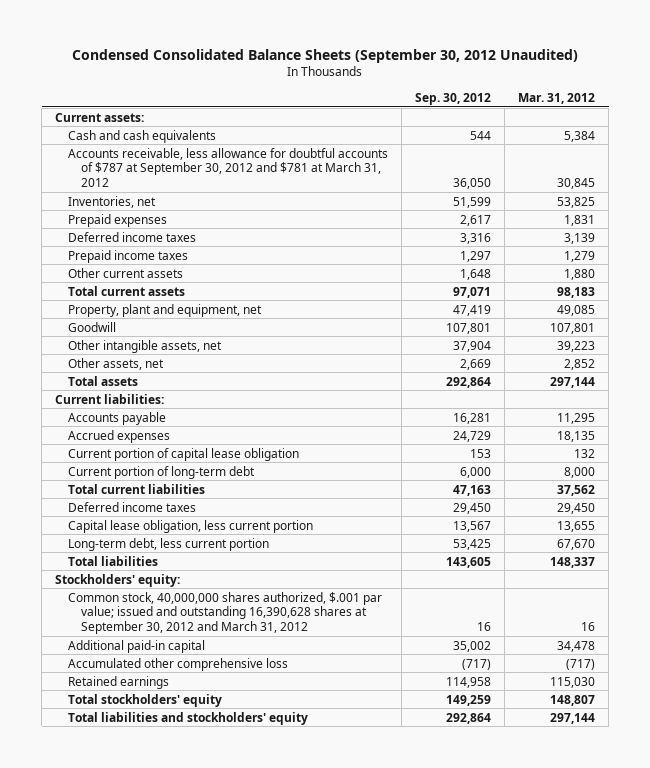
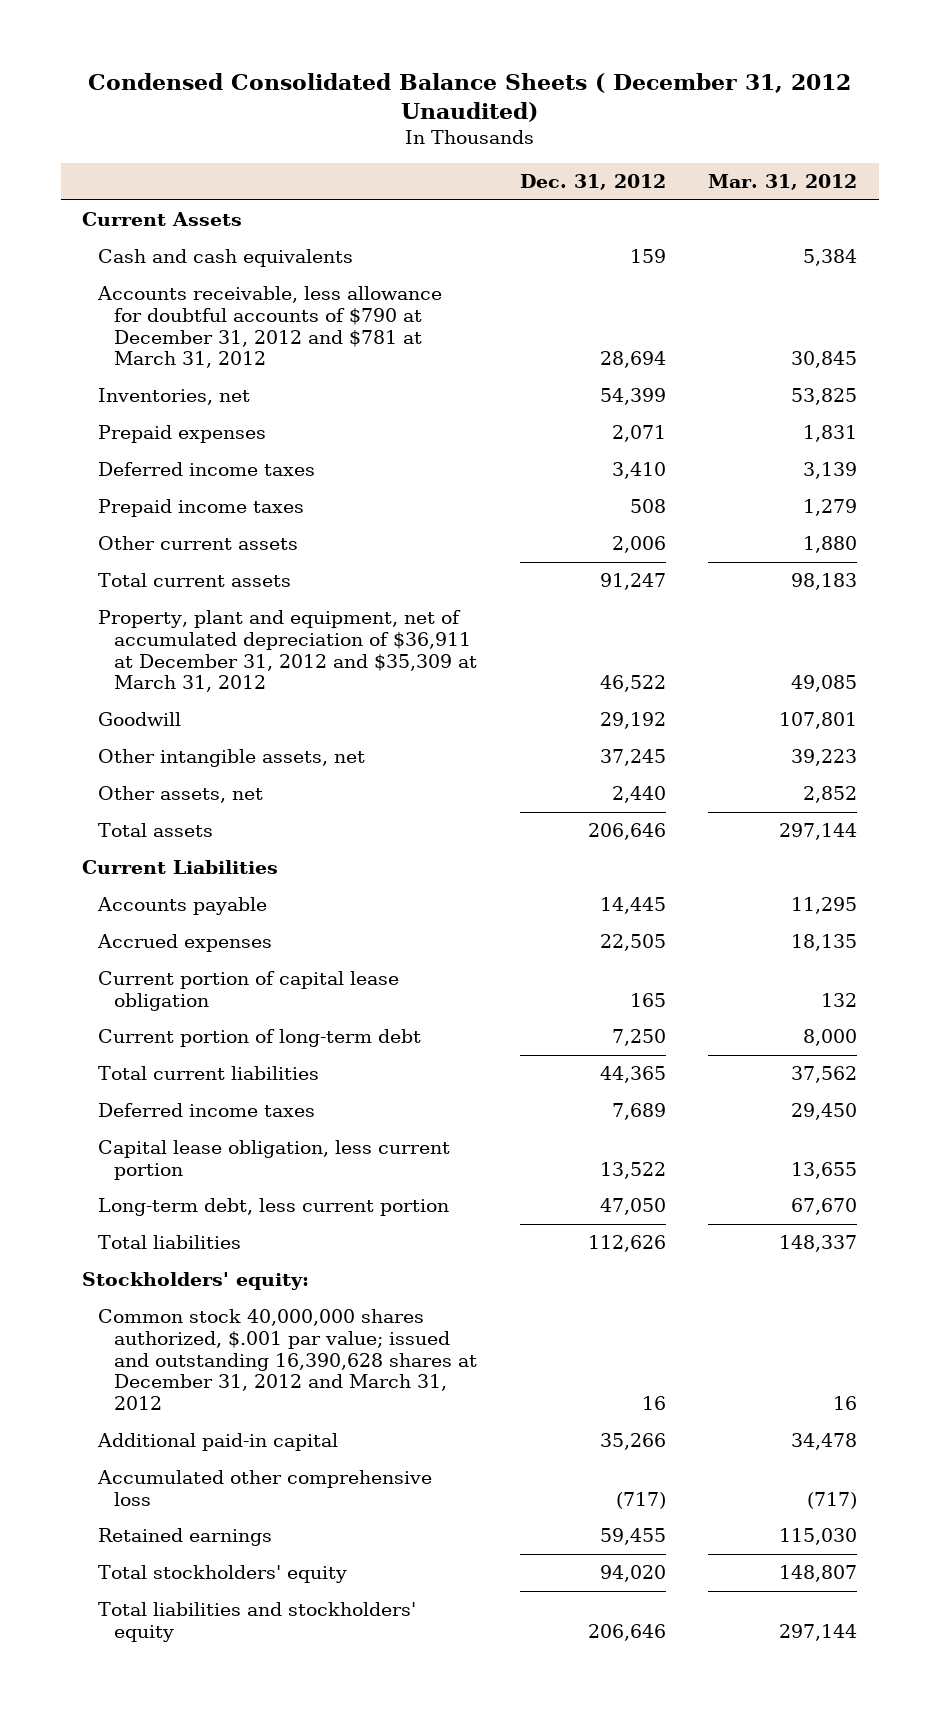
[72,49,579,64] Condensed Consolidated Balance Sheets (September 30, 2012 Unaudited) -> [87,73,851,123] Condensed Consolidated Balance Sheets ( December 31, 2012 Unaudited)
[415,92,492,105] Sep. 30, 2012 -> none
none -> [519,174,666,191] Dec. 31, 2012
[55,112,145,122] Current assets: -> [82,212,243,227] Current Assets
[67,147,388,188] Accounts receivable, less allowance for doubtful accounts of $787 at September 30, 2012 and $781 at March 31, 2012 -> [97,286,443,369] Accounts receivable, less allowance for doubtful accounts of $790 at December 31, 2012 and $781 at March 31, 2012
[67,303,262,317] Property, plant and equipment, net -> [98,610,478,693] Property, plant and equipment, net of accumulated depreciation of $36,911 at December 31, 2012 and $35,309 at March 31, 2012
[55,393,165,404] Current liabilities: -> [82,860,279,875] Current Liabilities
[67,591,382,635] Common stock, 40,000,000 shares authorized, $.001 par value; issued and outstanding 16,390,628 shares at September 30, 2012 and March 31, 2012 -> [98,1309,478,1411] Common stock 40,000,000 shares authorized, $.001 par value; issued and outstanding 16,390,628 shares at December 31, 2012 and March 31, 2012

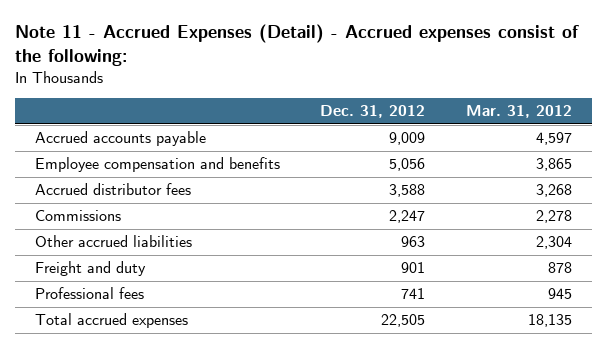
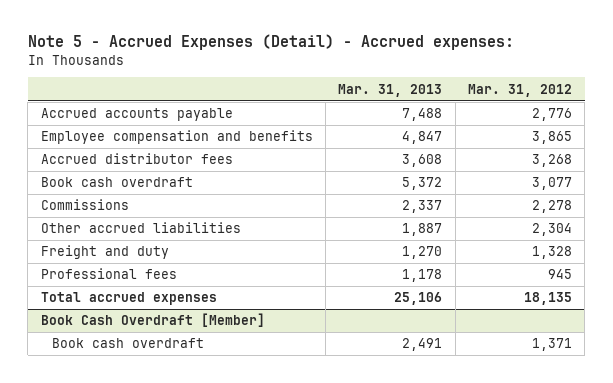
[14,24,579,67] Note 11 - Accrued Expenses (Detail) - Accrued expenses consist of the following: -> [27,34,514,51] Note 5 - Accrued Expenses (Detail) - Accrued expenses:
[320,105,426,119] Dec. 31, 2012 -> none
none -> [338,83,443,97] Mar. 31, 2013
[535,132,572,146] 4,597 -> [532,108,573,122] 2,776
none -> [40,177,193,188] Book cash overdraft
[547,262,572,274] 878 -> [532,246,573,260] 1,328
none -> [40,313,265,328] Book Cash Overdraft [Member]
none -> [51,338,204,349] Book cash overdraft

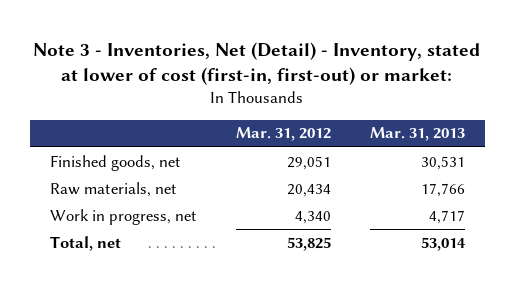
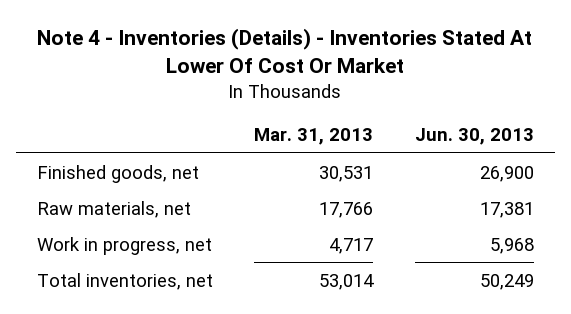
[33,41,481,86] Note 3 - Inventories, Net (Detail) - Inventory, stated at lower of cost (first-in, first-out) or market: -> [37,27,533,74] Note 4 - Inventories (Details) - Inventories Stated At Lower Of Cost Or Market
[235,127,331,142] Mar. 31, 2012 -> none
none -> [415,128,535,146] Jun. 30, 2013
[49,235,121,251] Total, net -> [36,272,213,290] Total inventories, net

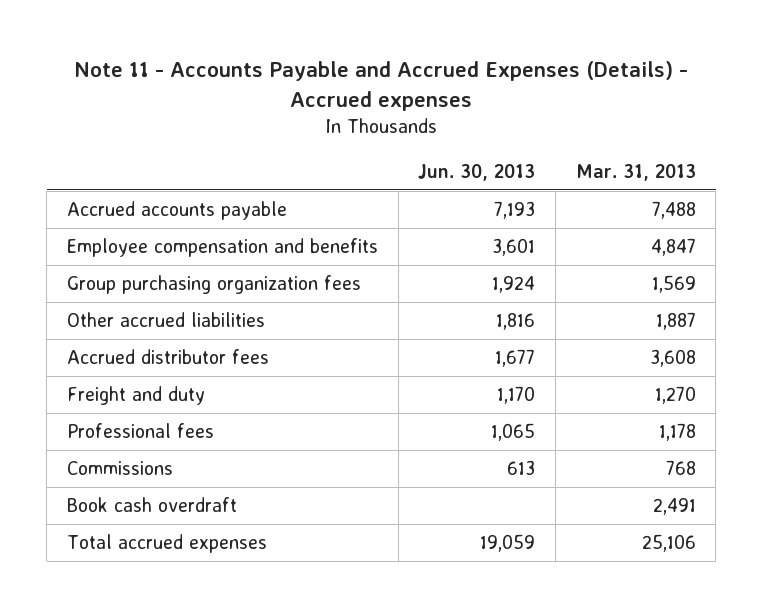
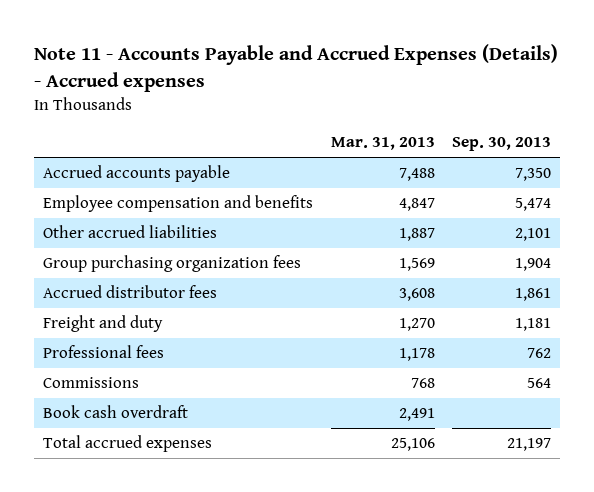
[418,163,536,181] Jun. 30, 2013 -> none
none -> [452,137,552,152] Sep. 30, 2013
[67,275,362,295] Group purchasing organization fees -> [42,255,301,273] Group purchasing organization fees

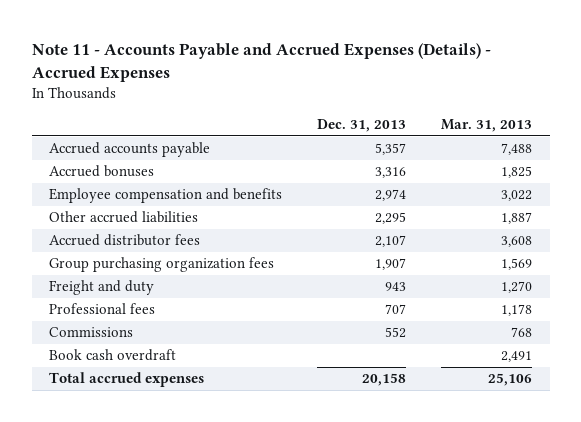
[33,44,558,92] Note 11 - Accounts Payable and Accrued Expenses (Details) - Accrued expenses -> [31,42,491,83] Note 11 - Accounts Payable and Accrued Expenses (Details) - Accrued Expenses
[452,137,552,152] Sep. 30, 2013 -> none
none -> [317,119,407,133] Dec. 31, 2013
none -> [49,165,155,178] Accrued bonuses
[398,198,435,212] 4,847 -> [501,190,533,202] 3,022
[42,255,301,273] Group purchasing organization fees -> [49,257,275,273] Group purchasing organization fees

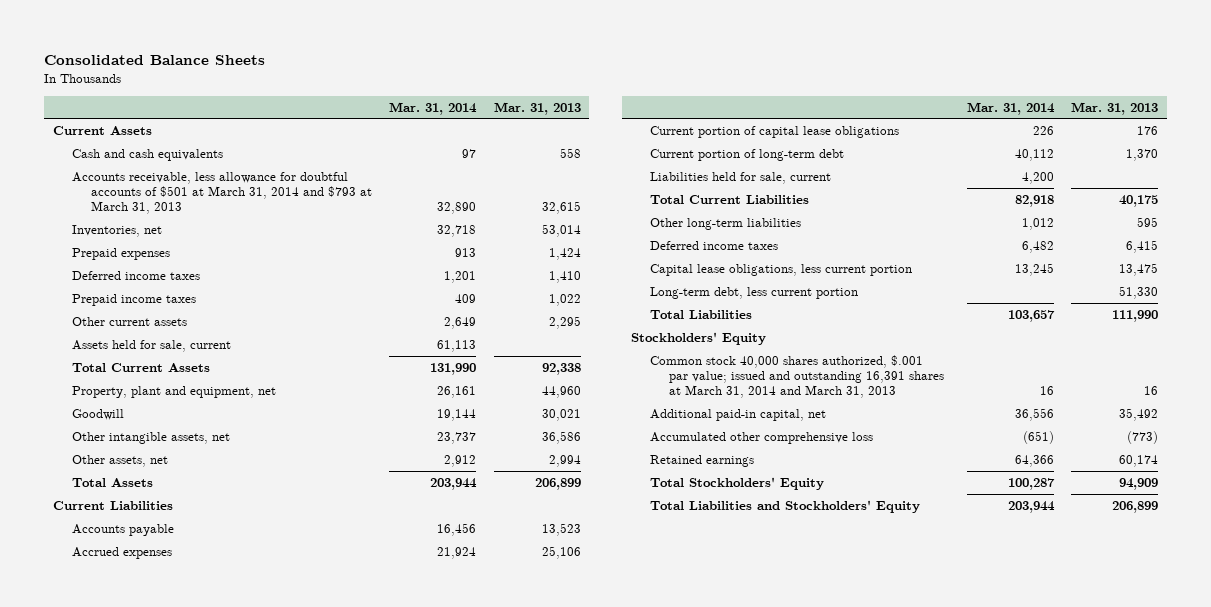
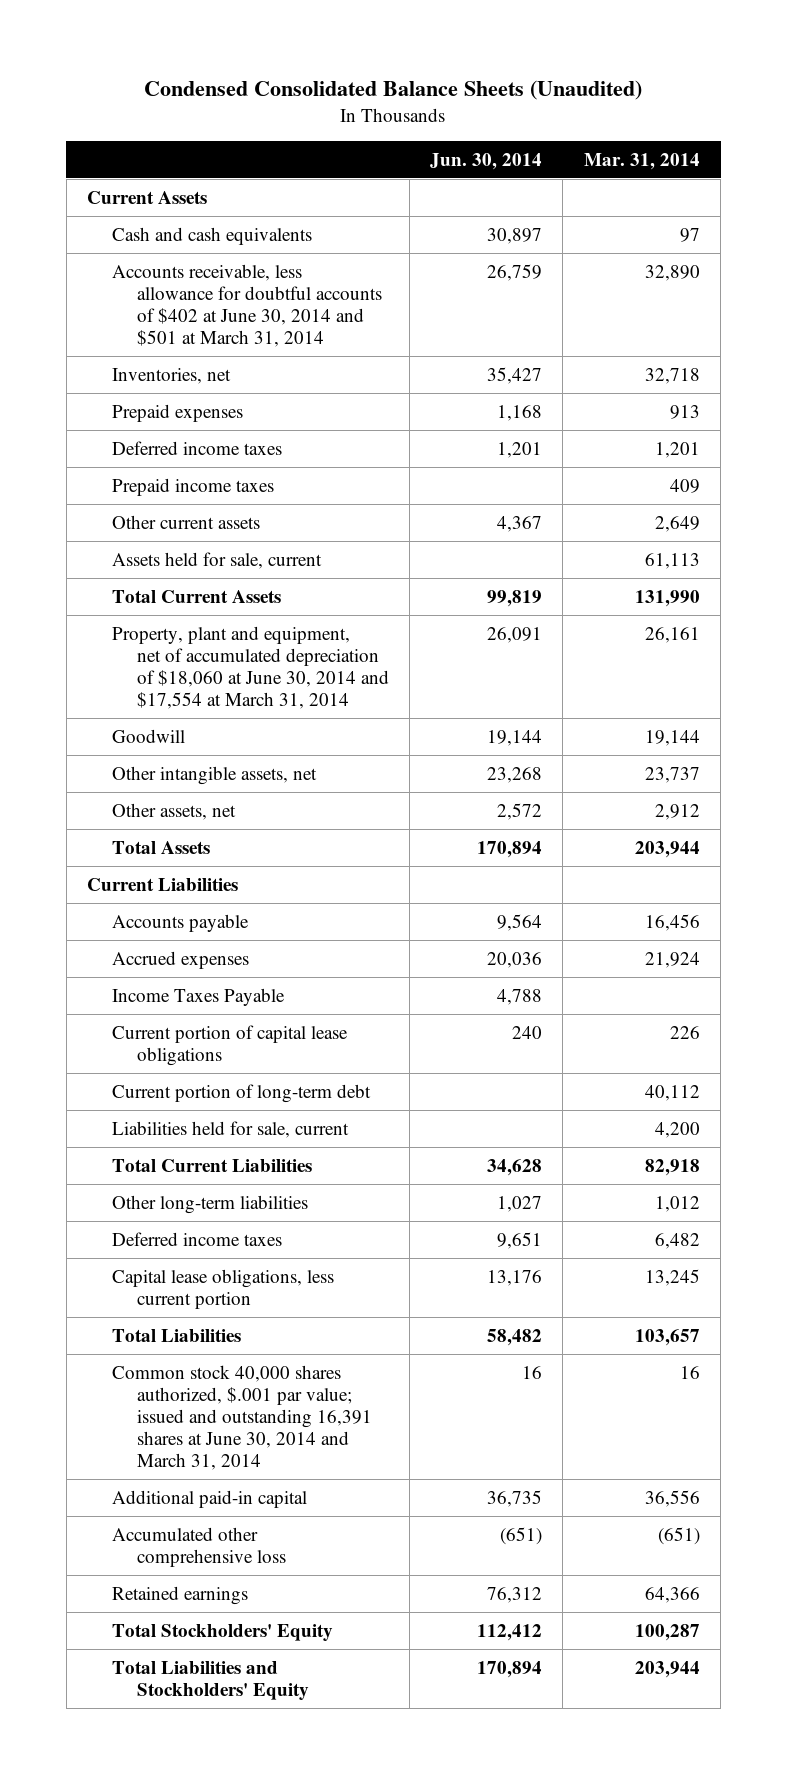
[44,54,266,65] Consolidated Balance Sheets -> [144,79,643,100] Condensed Consolidated Balance Sheets (Unaudited)
[493,101,581,115] Mar. 31, 2013 -> none
none -> [430,152,543,170] Jun. 30, 2014
[72,171,373,215] Accounts receivable, less allowance for doubtful accounts of $501 at March 31, 2014 and $793 at March 31, 2013 -> [111,263,382,348] Accounts receivable, less allowance for doubtful accounts of $402 at June 30, 2014 and $501 at March 31, 2014
[72,385,277,398] Property, plant and equipment, net -> [111,625,389,710] Property, plant and equipment, net of accumulated depreciation of $18,060 at June 30, 2014 and $17,554 at March 31, 2014
none -> [111,987,285,1006] Income Taxes Payable
[649,286,858,299] Long-term debt, less current portion -> none
[630,331,766,345] Stockholders' Equity -> none
[649,354,944,399] Common stock 40,000 shares authorized, $.001 par value; issued and outstanding 16,391 shares at March 31, 2014 and March 31, 2013 -> [111,1364,372,1471] Common stock 40,000 shares authorized, $.001 par value; issued and outstanding 16,391 shares at June 30, 2014 and March 31, 2014
[649,408,826,421] Additional paid-in capital, net -> [111,1489,307,1508] Additional paid-in capital

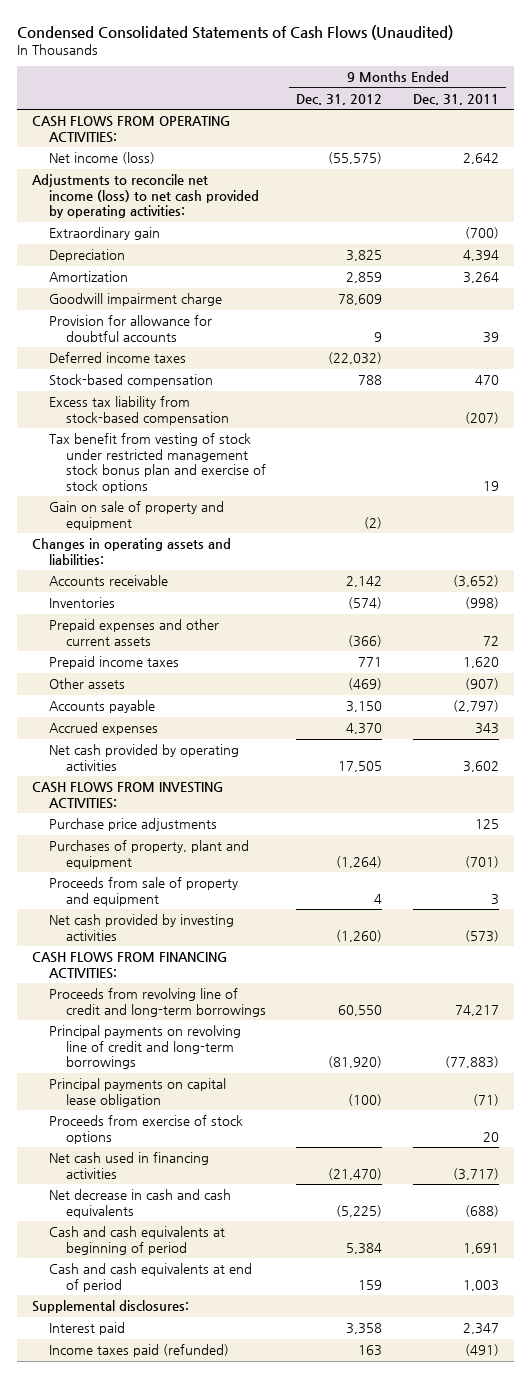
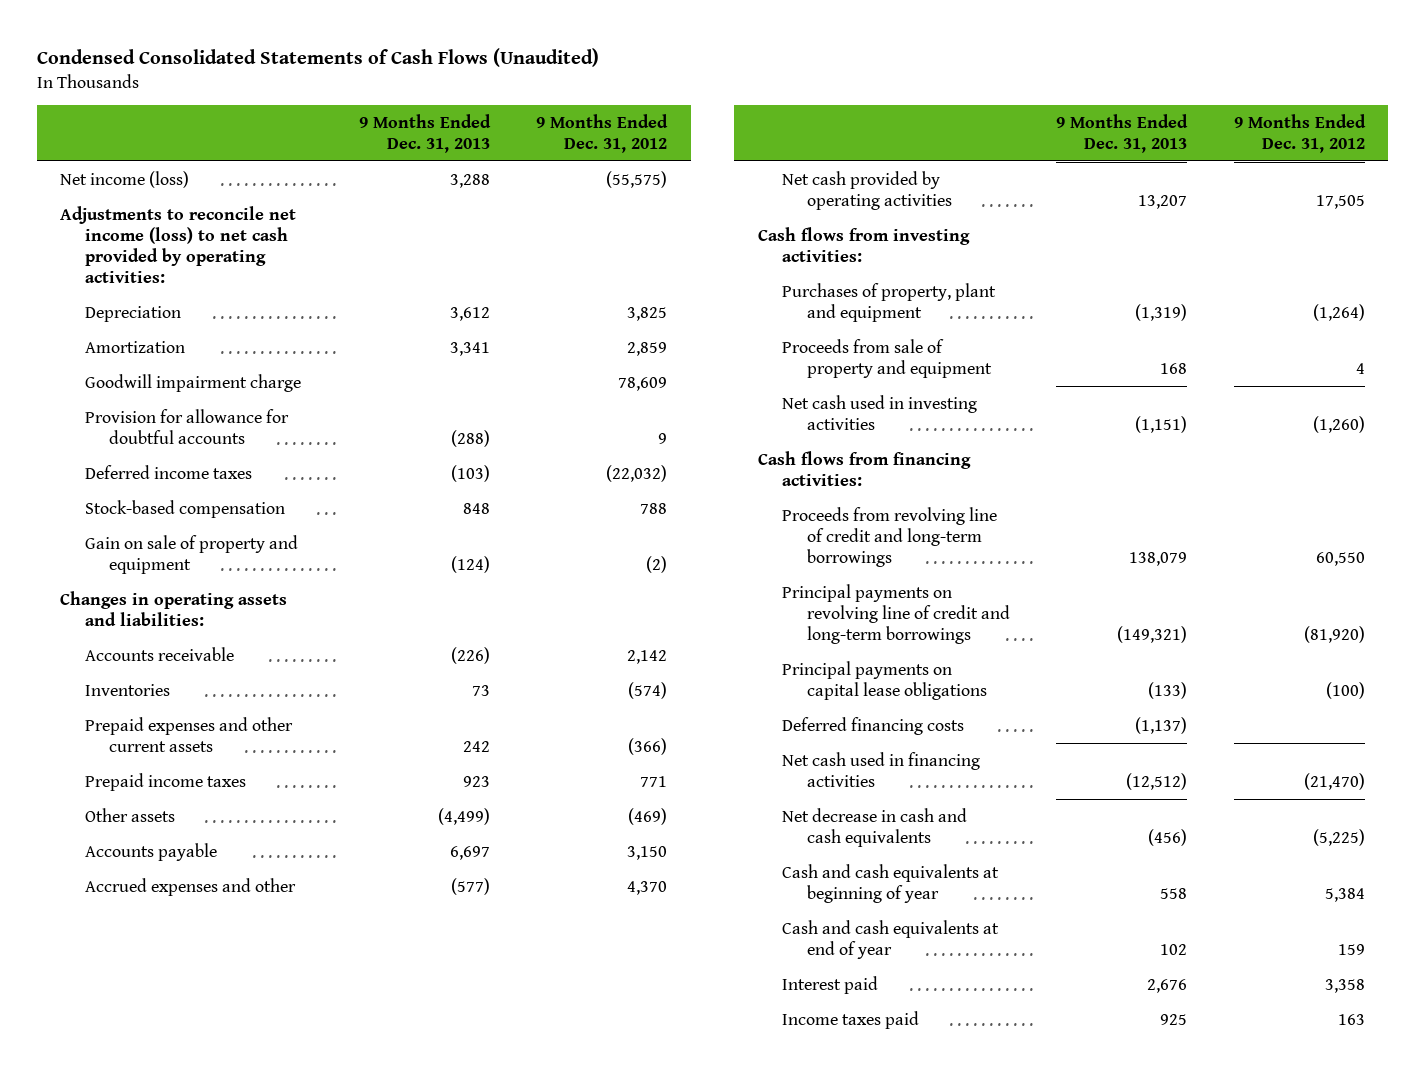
[412,93,499,105] Dec. 31, 2011 -> none
none -> [358,113,491,154] 9 Months Ended Dec. 31, 2013
[32,116,231,143] CASH FLOWS FROM OPERATING ACTIVITIES: -> none
[49,227,161,241] Extraordinary gain -> none
[49,396,230,425] Excess tax liability from stock-based compensation -> none
[49,433,267,493] Tax benefit from vesting of stock under restricted management stock bonus plan and exercise of stock options -> none
[49,722,159,736] Accrued expenses -> [84,877,296,896] Accrued expenses and other
[49,818,218,832] Purchase price adjustments -> none
[32,782,224,809] CASH FLOWS FROM INVESTING ACTIVITIES: -> [757,226,970,262] Cash flows from investing activities:
[49,914,235,941] Net cash provided by investing activities -> [782,394,978,430] Net cash used in investing activities
[32,952,228,979] CASH FLOWS FROM FINANCING ACTIVITIES: -> [757,450,971,486] Cash flows from financing activities:
[49,1115,244,1144] Proceeds from exercise of stock options -> none
[49,1078,227,1107] Principal payments on capital lease obligation -> [782,660,987,700] Principal payments on capital lease obligations
none -> [782,716,965,735] Deferred financing costs
[32,1300,190,1314] Supplemental disclosures: -> none
[49,1226,226,1255] Cash and cash equivalents at beginning of period -> [782,863,1000,903] Cash and cash equivalents at beginning of year
[49,1263,253,1292] Cash and cash equivalents at end of period -> [782,919,1000,959] Cash and cash equivalents at end of year
[49,1344,230,1358] Income taxes paid (refunded) -> [782,1010,920,1029] Income taxes paid

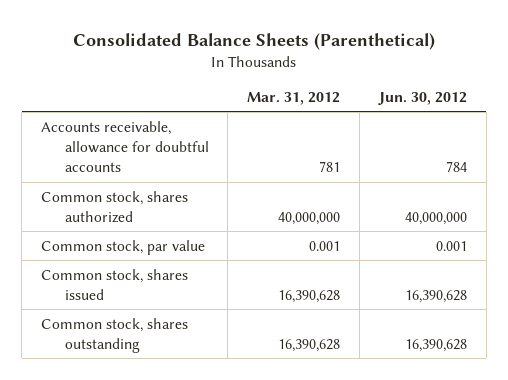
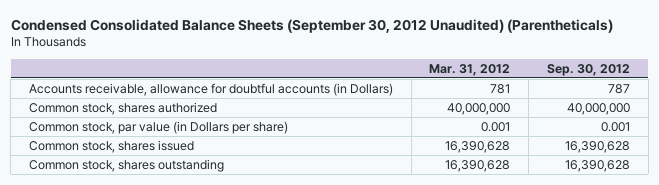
[72,32,435,50] Consolidated Balance Sheets (Parenthetical) -> [10,18,613,33] Condensed Consolidated Balance Sheets (September 30, 2012 Unaudited) (Parentheticals)
[377,91,467,105] Jun. 30, 2012 -> none
none -> [546,63,630,76] Sep. 30, 2012
[40,120,209,172] Accounts receivable, allowance for doubtful accounts -> [29,82,394,96] Accounts receivable, allowance for doubtful accounts (in Dollars)
[40,239,205,255] Common stock, par value -> [29,120,289,134] Common stock, par value (in Dollars per share)

